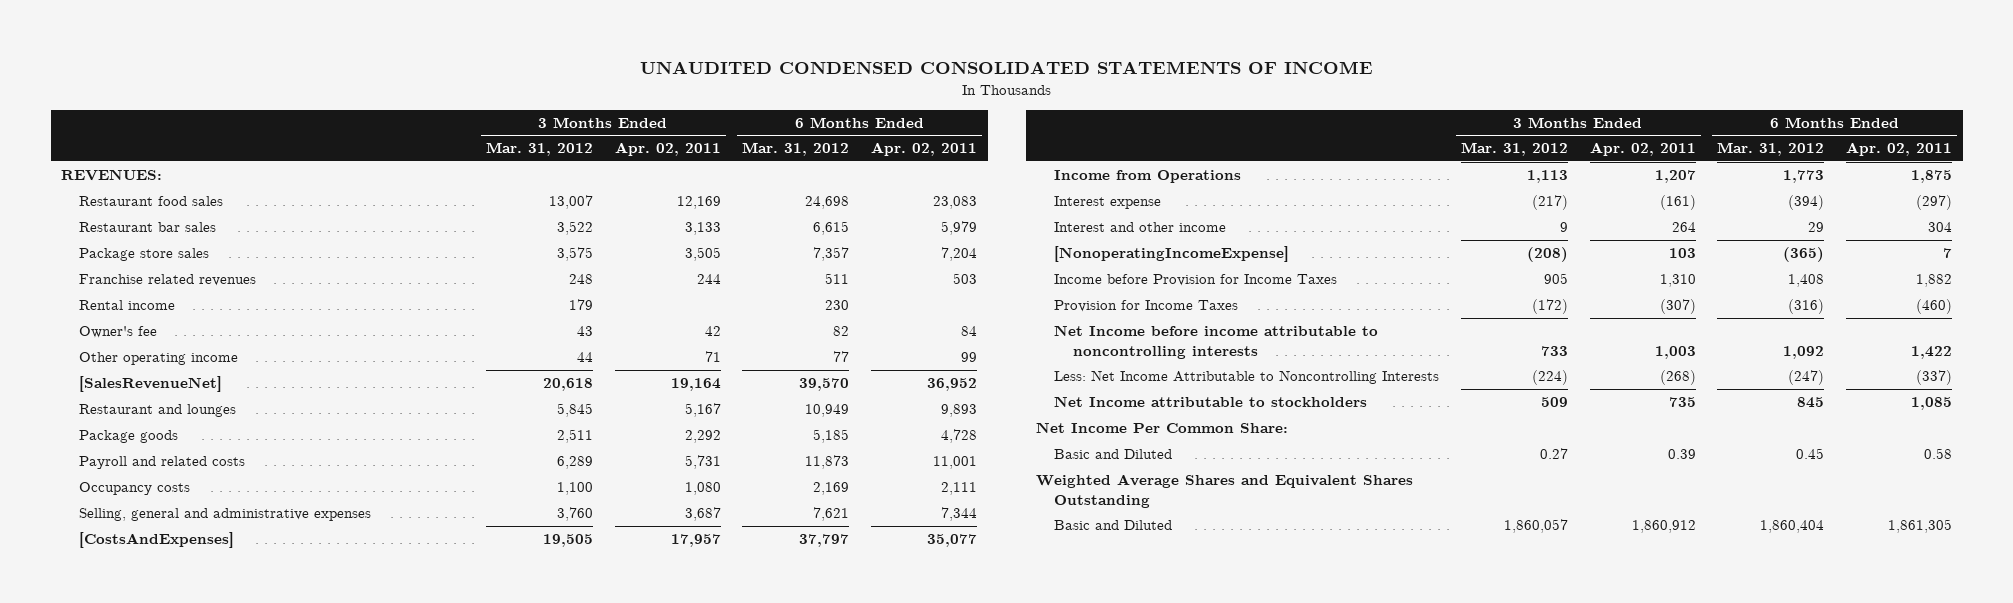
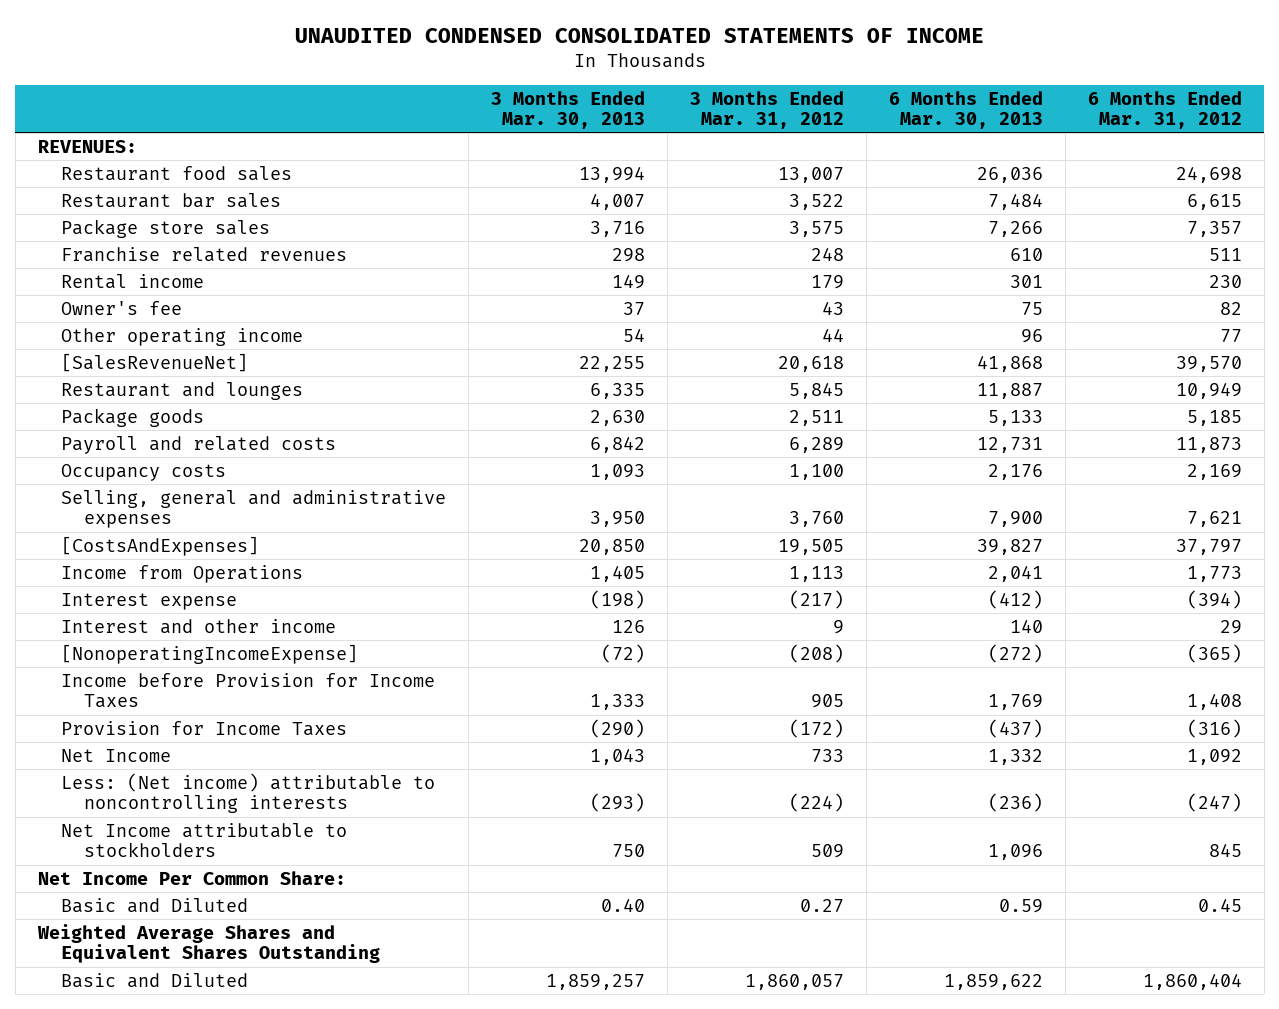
[614,142,721,157] Apr. 02, 2011 -> none
[870,142,977,157] Apr. 02, 2011 -> none
none -> [490,90,645,130] 3 Months Ended Mar. 30, 2013
none -> [888,90,1043,130] 6 Months Ended Mar. 30, 2013
[1054,325,1379,359] Net Income before income attributable to noncontrolling interests -> [60,748,171,762] Net Income
[1054,370,1440,385] Less: Net Income Attributable to Noncontrolling Interests -> [60,772,435,814] Less: (Net income) attributable to noncontrolling interests

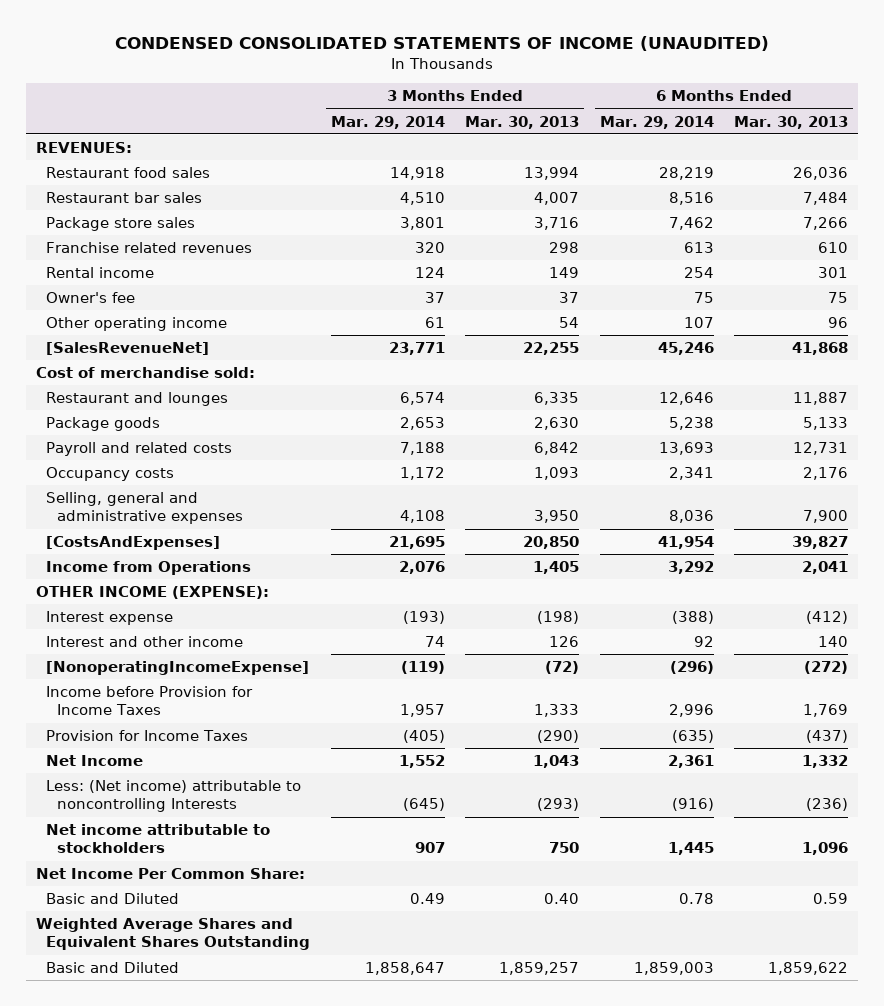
[294,27,984,43] UNAUDITED CONDENSED CONSOLIDATED STATEMENTS OF INCOME -> [115,35,770,51] CONDENSED CONSOLIDATED STATEMENTS OF INCOME (UNAUDITED)
[689,90,844,130] 3 Months Ended Mar. 31, 2012 -> none
[1087,90,1242,130] 6 Months Ended Mar. 31, 2012 -> none
none -> [330,115,445,129] Mar. 29, 2014
none -> [599,115,714,129] Mar. 29, 2014
none -> [36,367,256,379] Cost of merchandise sold:
none -> [36,586,270,600] OTHER INCOME (EXPENSE):
[60,772,435,814] Less: (Net income) attributable to noncontrolling interests -> [46,780,302,813] Less: (Net income) attributable to noncontrolling Interests
[60,822,347,858] Net Income attributable to stockholders -> [46,824,271,854] Net income attributable to stockholders

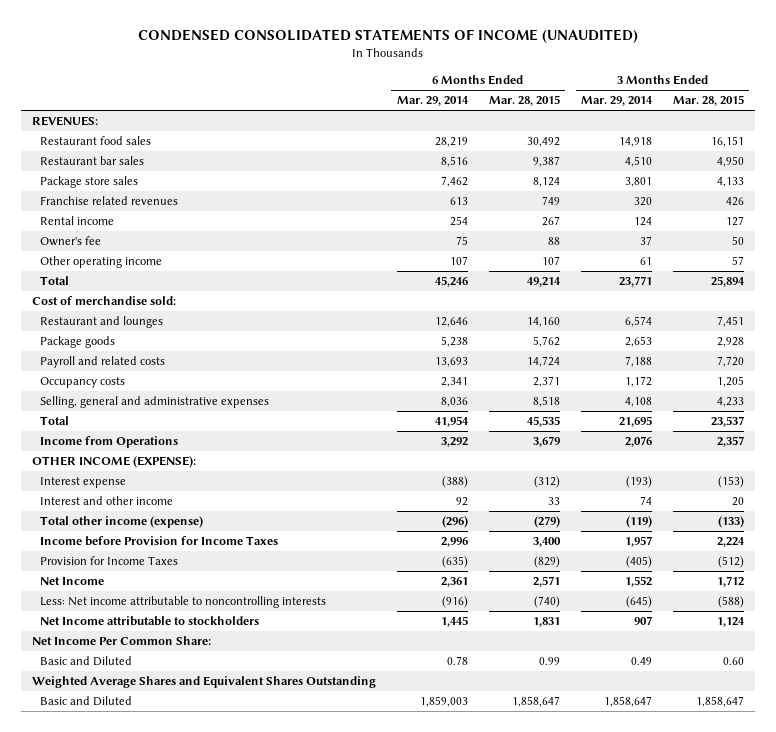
[465,115,580,129] Mar. 30, 2013 -> none
[734,115,849,129] Mar. 30, 2013 -> none
none -> [488,95,560,107] Mar. 28, 2015
none -> [673,95,745,107] Mar. 28, 2015
[46,342,210,356] [SalesRevenueNet] -> [40,276,70,286] Total
[46,536,221,551] [CostsAndExpenses] -> [40,416,70,426] Total
[46,661,310,676] [NonoperatingIncomeExpense] -> [40,516,204,529] Total other income (expense)
[46,780,302,813] Less: (Net income) attributable to noncontrolling Interests -> [40,596,327,609] Less: Net income attributable to noncontrolling interests
[46,824,271,854] Net income attributable to stockholders -> [40,616,260,627] Net Income attributable to stockholders

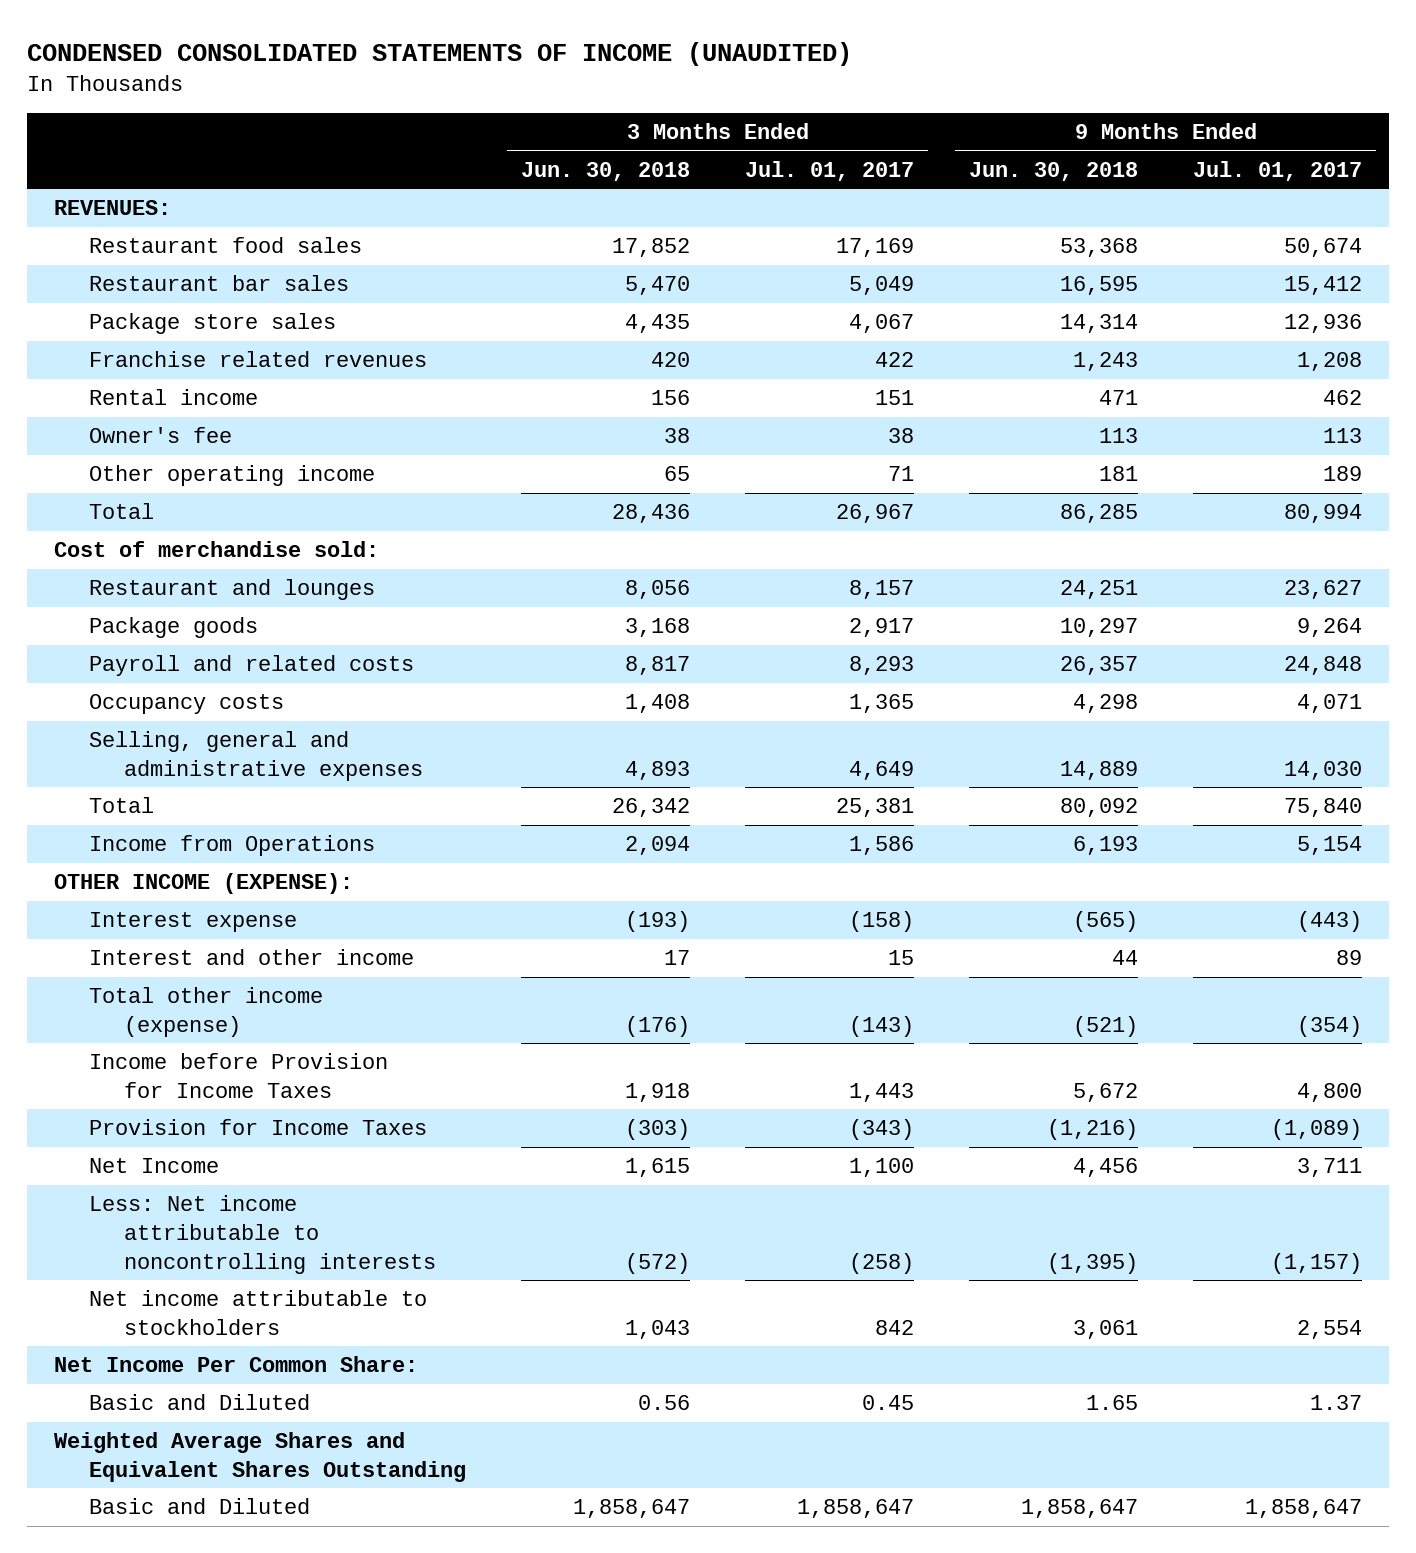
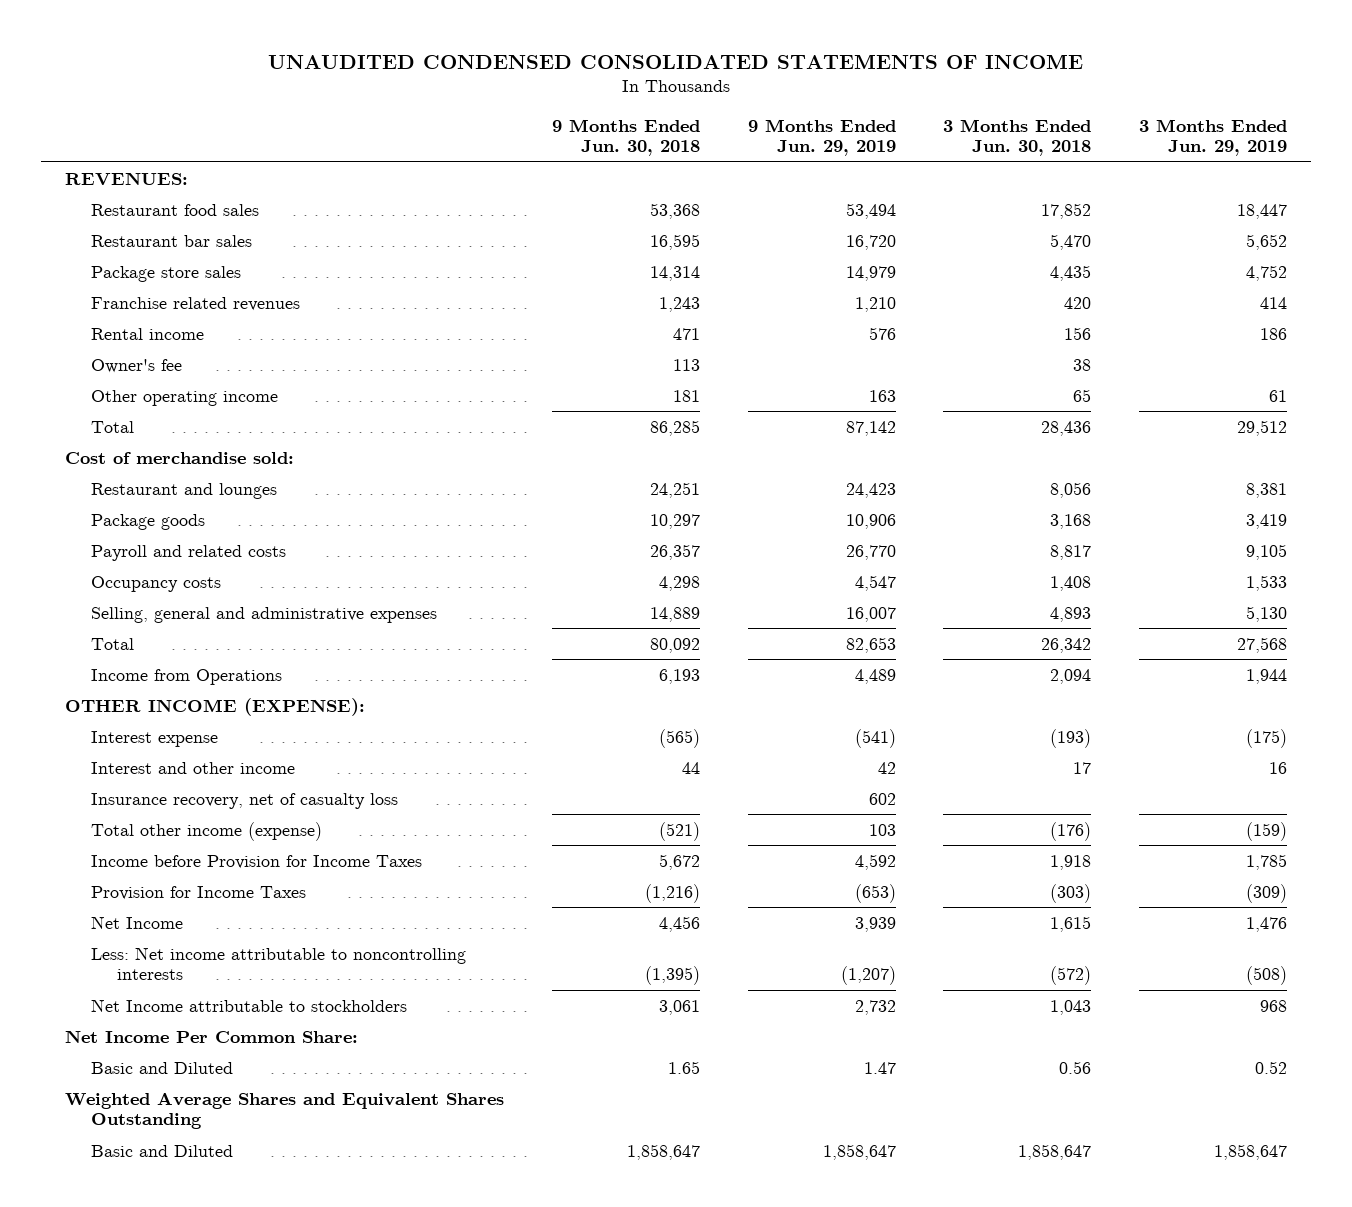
[26,41,852,66] CONDENSED CONSOLIDATED STATEMENTS OF INCOME (UNAUDITED) -> [268,53,1084,69] UNAUDITED CONDENSED CONSOLIDATED STATEMENTS OF INCOME
[745,160,915,181] Jul. 01, 2017 -> none
[1192,160,1362,181] Jul. 01, 2017 -> none
none -> [747,118,896,157] 9 Months Ended Jun. 29, 2019
none -> [1139,118,1288,157] 3 Months Ended Jun. 29, 2019
none -> [91,792,399,809] Insurance recovery, net of casualty loss
[89,1290,428,1335] Net income attributable to stockholders -> [91,998,408,1012] Net Income attributable to stockholders

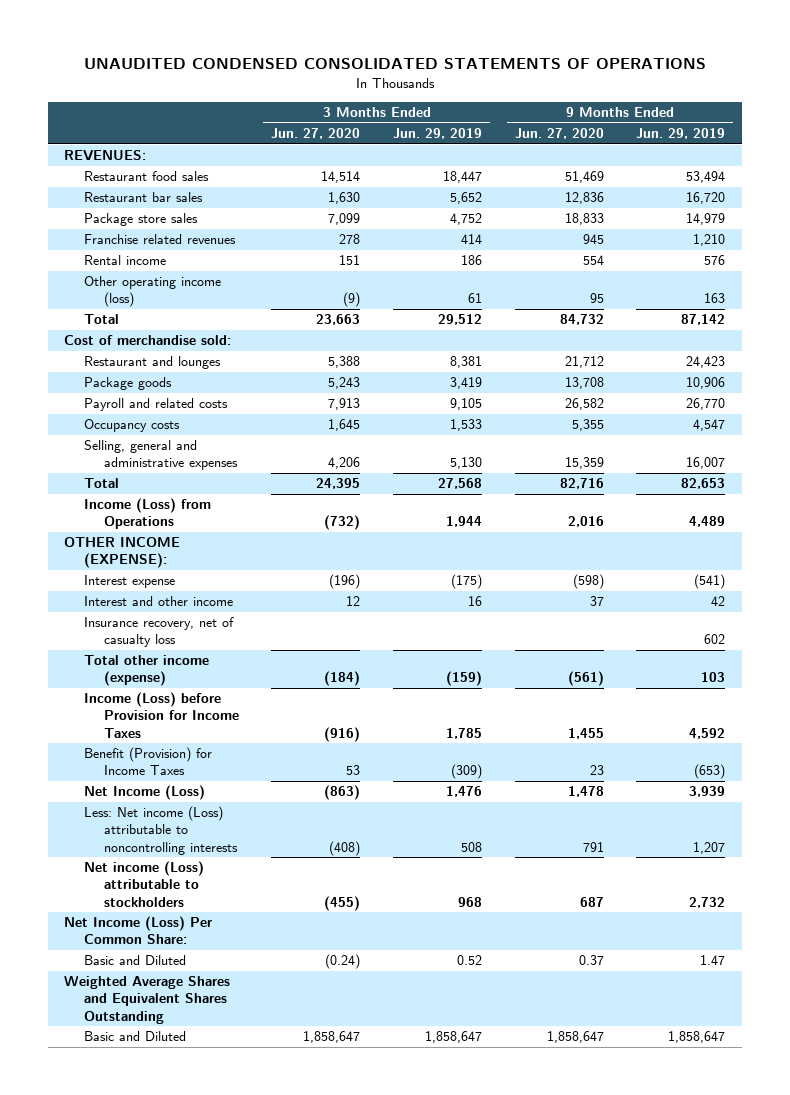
[268,53,1084,69] UNAUDITED CONDENSED CONSOLIDATED STATEMENTS OF INCOME -> [83,58,706,70] UNAUDITED CONDENSED CONSOLIDATED STATEMENTS OF OPERATIONS
[551,118,700,157] 9 Months Ended Jun. 30, 2018 -> none
[943,118,1092,157] 3 Months Ended Jun. 30, 2018 -> none
none -> [271,128,361,140] Jun. 27, 2020
none -> [514,128,604,140] Jun. 27, 2020
[91,358,183,373] Owner's fee -> none
[91,389,279,406] Other operating income -> [84,276,222,308] Other operating income (loss)
[91,668,283,685] Income from Operations -> [84,498,212,530] Income (Loss) from Operations
[91,854,423,869] Income before Provision for Income Taxes -> [84,692,239,738] Income (Loss) before Provision for Income Taxes
[91,885,307,900] Provision for Income Taxes -> [84,747,213,776] Benefit (Provision) for Income Taxes
[91,915,184,929] Net Income -> [84,785,206,801] Net Income (Loss)
[91,946,467,981] Less: Net income attributable to noncontrolling interests -> [84,806,238,855] Less: Net income (Loss) attributable to noncontrolling interests
[840,966,896,986] (1,207) -> [693,841,726,854] 1,207
[1246,966,1288,986] (508) -> [461,841,483,852] 508
[91,998,408,1012] Net Income attributable to stockholders -> [84,861,205,907] Net income (Loss) attributable to stockholders
[65,1029,359,1043] Net Income Per Common Share: -> [64,916,213,945] Net Income (Loss) Per Common Share:

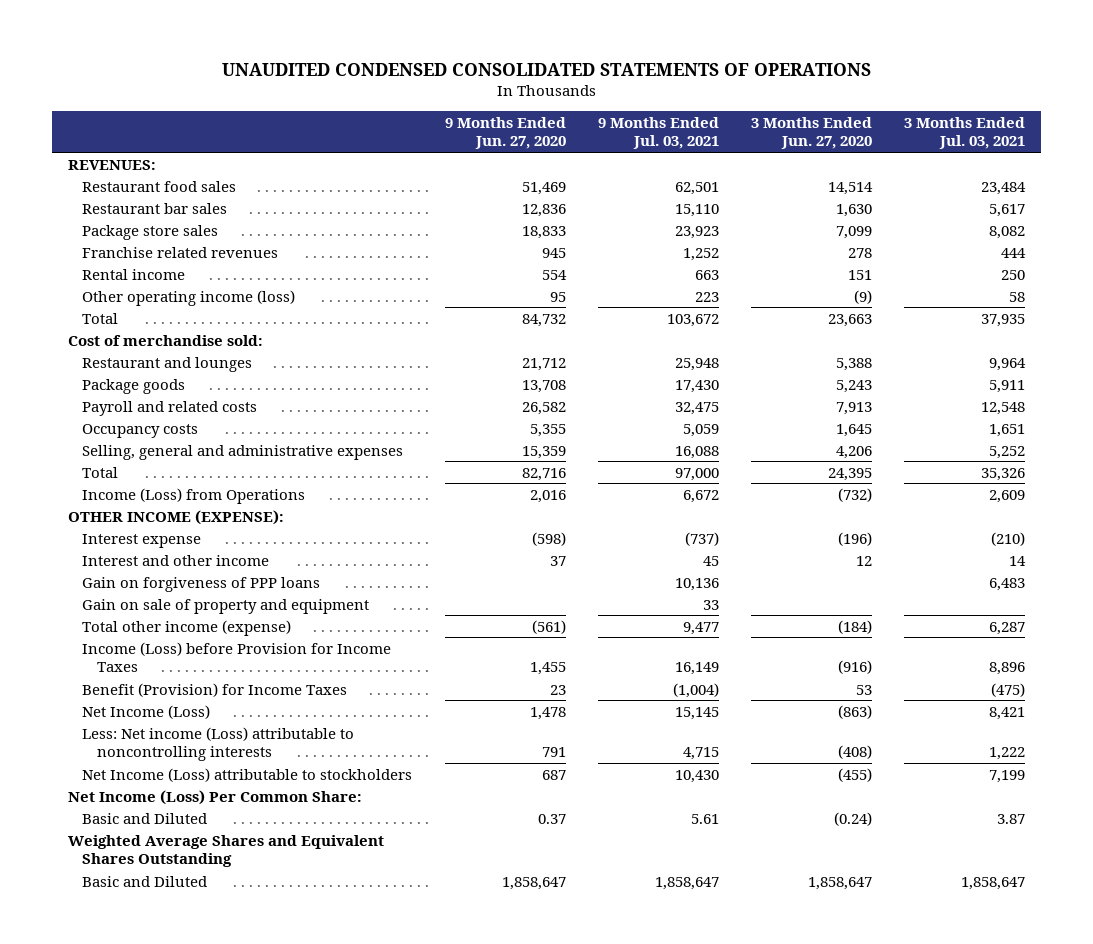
[393,128,483,140] Jun. 29, 2019 -> none
[636,128,726,140] Jun. 29, 2019 -> none
none -> [597,117,719,150] 9 Months Ended Jul. 03, 2021
none -> [903,117,1025,150] 3 Months Ended Jul. 03, 2021
[84,617,235,648] Insurance recovery, net of casualty loss -> none
none -> [82,576,321,592] Gain on forgiveness of PPP loans
none -> [82,598,370,614] Gain on sale of property and equipment
[84,861,205,907] Net income (Loss) attributable to stockholders -> [82,767,413,782] Net Income (Loss) attributable to stockholders

